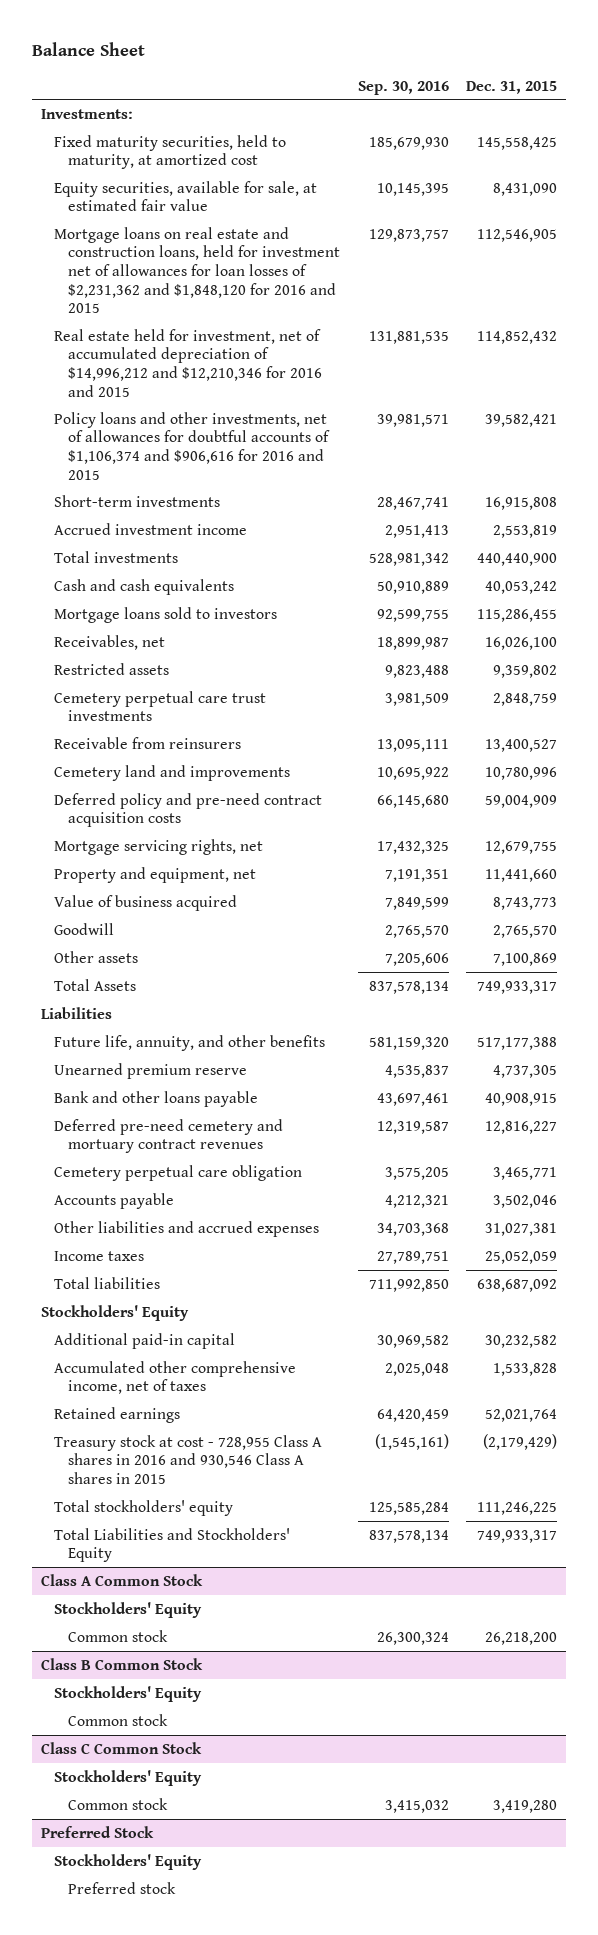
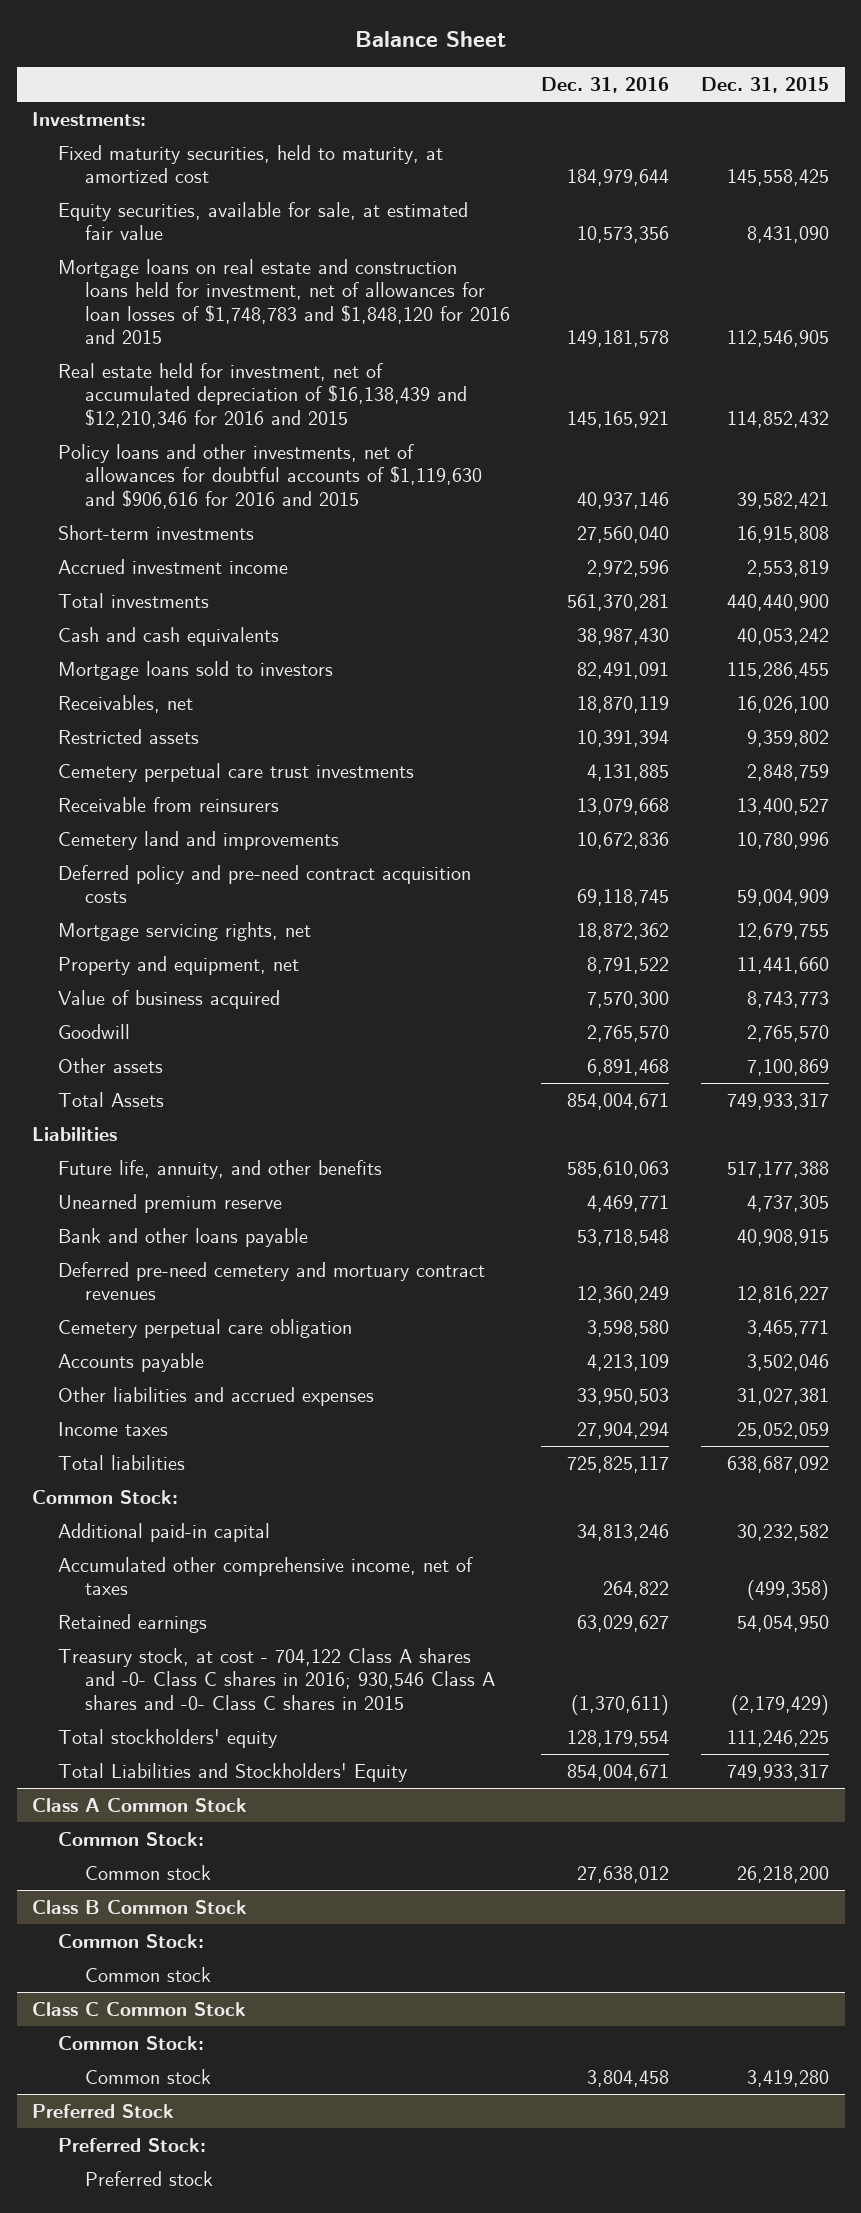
[357,80,449,95] Sep. 30, 2016 -> none
none -> [541,77,670,94] Dec. 31, 2016
[54,226,340,314] Mortgage loans on real estate and construction loans, held for investment net of allowances for loan losses of $2,231,362 and $1,848,120 for 2016 and 2015 -> [58,259,510,345] Mortgage loans on real estate and construction loans held for investment, net of allowances for loan losses of $1,748,783 and $1,848,120 for 2016 and 2015
[54,328,322,397] Real estate held for investment, net of accumulated depreciation of $14,996,212 and $12,210,346 for 2016 and 2015 -> [58,363,467,428] Real estate held for investment, net of accumulated depreciation of $16,138,439 and $12,210,346 for 2016 and 2015
[54,411,330,480] Policy loans and other investments, net of allowances for doubtful accounts of $1,106,374 and $906,616 for 2016 and 2015 -> [58,444,482,509] Policy loans and other investments, net of allowances for doubtful accounts of $1,119,630 and $906,616 for 2016 and 2015
[40,1304,189,1321] Stockholders' Equity -> none
none -> [32,1490,179,1505] Common Stock:
[493,1362,558,1376] 1,533,828 -> [746,1580,829,1601] (499,358)
[485,1408,558,1422] 52,021,764 -> [736,1615,829,1633] 54,054,950
[54,1434,323,1484] Treasury stock at cost - 728,955 Class A shares in 2016 and 930,546 Class A shares in 2015 -> [58,1648,495,1710] Treasury stock, at cost - 704,122 Class A shares and -0- Class C shares in 2016; 930,546 Class A shares and -0- Class C shares in 2015
[54,1601,203,1618] Stockholders' Equity -> none
none -> [58,1832,205,1847] Common Stock:
[54,1685,203,1702] Stockholders' Equity -> none
none -> [58,1934,205,1949] Common Stock:
[54,1769,203,1786] Stockholders' Equity -> none
none -> [58,2036,205,2051] Common Stock:
[54,1853,203,1870] Stockholders' Equity -> none
none -> [58,2138,207,2153] Preferred Stock:

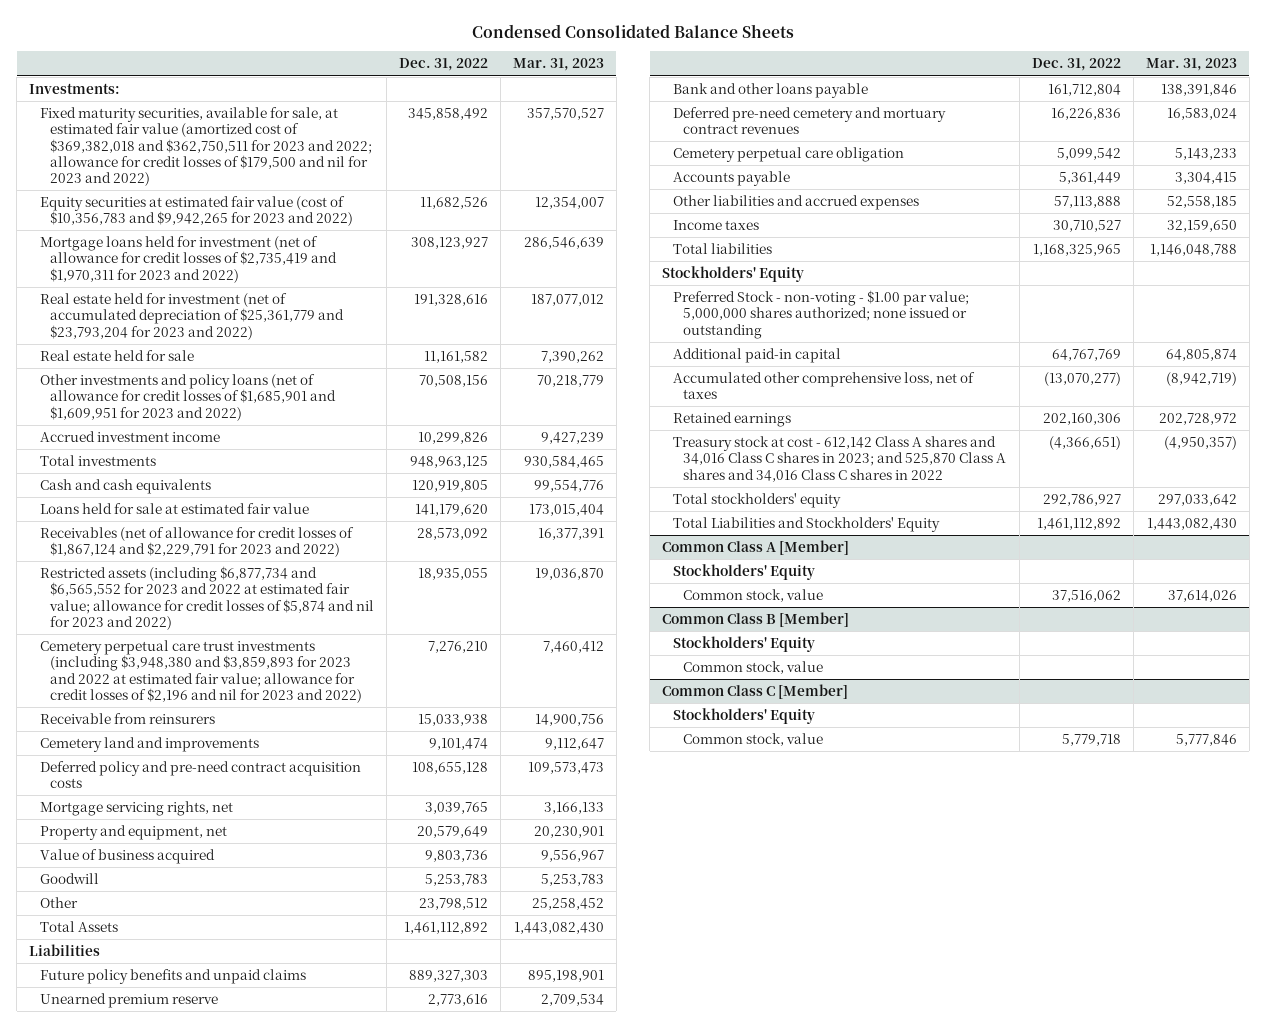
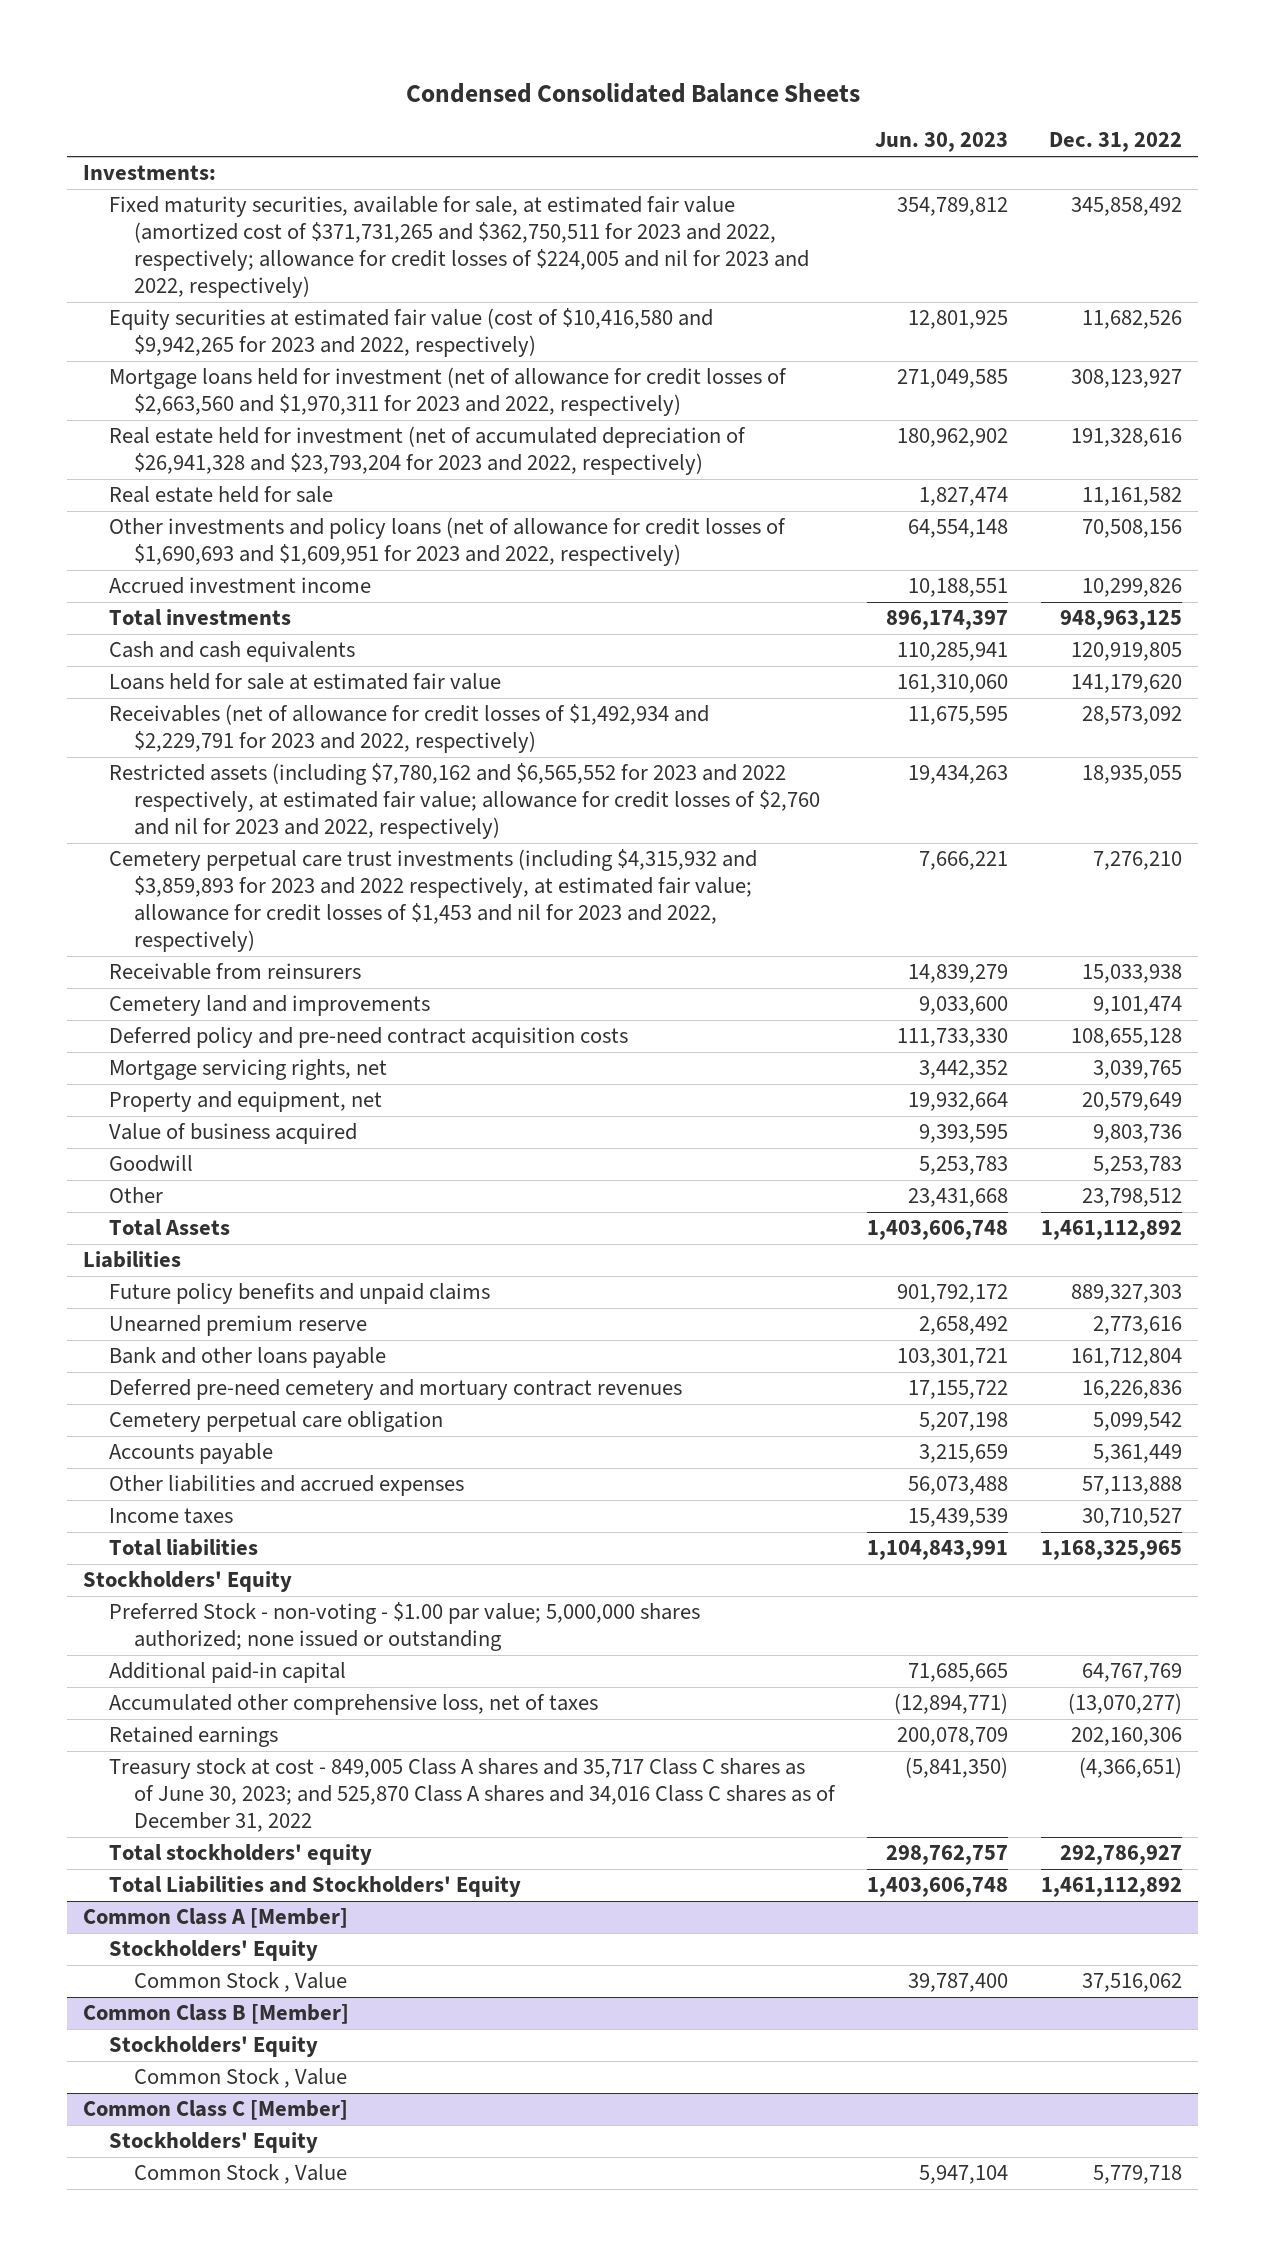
[512,58,604,72] Mar. 31, 2023 -> none
none -> [875,132,1009,153] Jun. 30, 2023
[39,107,372,186] Fixed maturity securities, available for sale, at estimated fair value (amortized cost of $369,382,018 and $362,750,511 for 2023 and 2022; allowance for credit losses of $179,500 and nil for 2023 and 2022) -> [108,196,809,299] Fixed maturity securities, available for sale, at estimated fair value (amortized cost of $371,731,265 and $362,750,511 for 2023 and 2022, respectively; allowance for credit losses of $224,005 and nil for 2023 and 2022, respectively)
[39,196,353,227] Equity securities at estimated fair value (cost of $10,356,783 and $9,942,265 for 2023 and 2022) -> [108,308,713,358] Equity securities at estimated fair value (cost of $10,416,580 and $9,942,265 for 2023 and 2022, respectively)
[39,236,337,283] Mortgage loans held for investment (net of allowance for credit losses of $2,735,419 and $1,970,311 for 2023 and 2022) -> [108,367,787,417] Mortgage loans held for investment (net of allowance for credit losses of $2,663,560 and $1,970,311 for 2023 and 2022, respectively)
[39,293,344,340] Real estate held for investment (net of accumulated depreciation of $25,361,779 and $23,793,204 for 2023 and 2022) -> [108,426,746,476] Real estate held for investment (net of accumulated depreciation of $26,941,328 and $23,793,204 for 2023 and 2022, respectively)
[39,374,336,421] Other investments and policy loans (net of allowance for credit losses of $1,685,901 and $1,609,951 for 2023 and 2022) -> [108,517,786,567] Other investments and policy loans (net of allowance for credit losses of $1,690,693 and $1,609,951 for 2023 and 2022, respectively)
[39,527,354,558] Receivables (net of allowance for credit losses of $1,867,124 and $2,229,791 for 2023 and 2022) -> [108,704,709,754] Receivables (net of allowance for credit losses of $1,492,934 and $2,229,791 for 2023 and 2022, respectively)
[39,566,374,630] Restricted assets (including $6,877,734 and $6,565,552 for 2023 and 2022 at estimated fair value; allowance for credit losses of $5,874 and nil for 2023 and 2022) -> [108,763,820,840] Restricted assets (including $7,780,162 and $6,565,552 for 2023 and 2022 respectively, at estimated fair value; allowance for credit losses of $2,760 and nil for 2023 and 2022, respectively)
[39,640,362,703] Cemetery perpetual care trust investments (including $3,948,380 and $3,859,893 for 2023 and 2022 at estimated fair value; allowance for credit losses of $2,196 and nil for 2023 and 2022) -> [108,849,757,953] Cemetery perpetual care trust investments (including $4,315,932 and $3,859,893 for 2023 and 2022 respectively, at estimated fair value; allowance for credit losses of $1,453 and nil for 2023 and 2022, respectively)
[672,436,1006,482] Treasury stock at cost - 612,142 Class A shares and 34,016 Class C shares in 2023; and 525,870 Class A shares and 34,016 Class C shares in 2022 -> [108,1758,836,1833] Treasury stock at cost - 849,005 Class A shares and 35,717 Class C shares as of June 30, 2023; and 525,870 Class A shares and 34,016 Class C shares as of December 31, 2022
[682,589,823,603] Common stock, value -> [133,1972,347,1993] Common Stock , Value
[682,661,823,675] Common stock, value -> [133,2068,347,2089] Common Stock , Value
[682,733,823,747] Common stock, value -> [133,2164,347,2185] Common Stock , Value

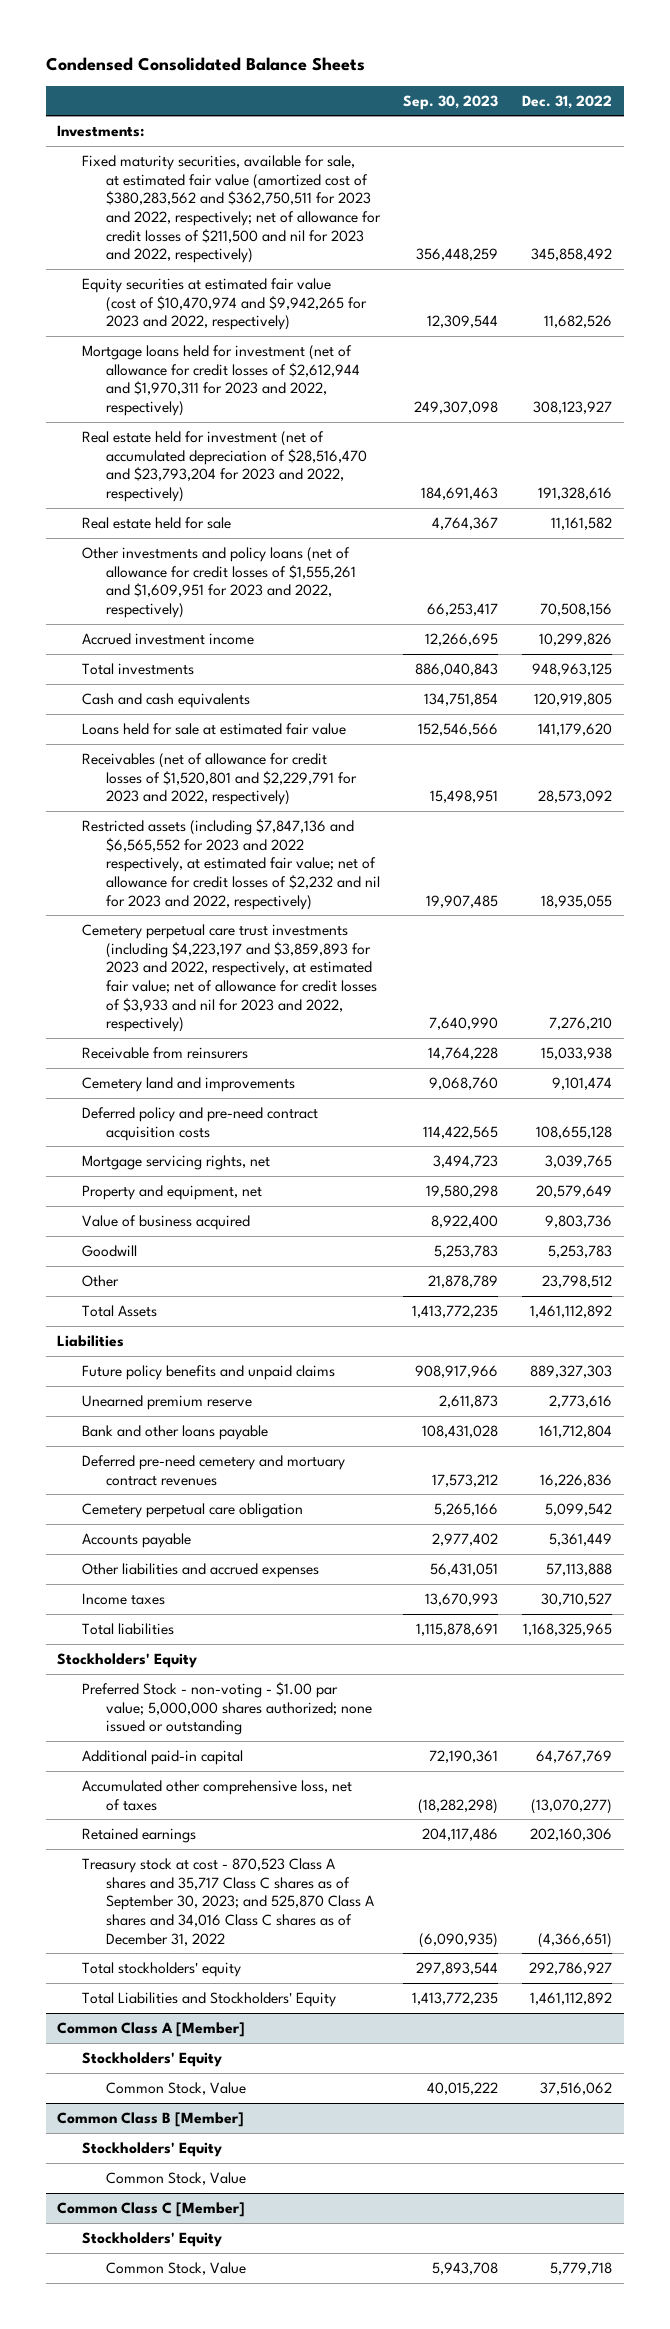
[875,132,1009,153] Jun. 30, 2023 -> none
none -> [403,94,499,110] Sep. 30, 2023
[108,196,809,299] Fixed maturity securities, available for sale, at estimated fair value (amortized cost of $371,731,265 and $362,750,511 for 2023 and 2022, respectively; allowance for credit losses of $224,005 and nil for 2023 and 2022, respectively) -> [81,154,381,264] Fixed maturity securities, available for sale, at estimated fair value (amortized cost of $380,283,562 and $362,750,511 for 2023 and 2022, respectively; net of allowance for credit losses of $211,500 and nil for 2023 and 2022, respectively)
[108,308,713,358] Equity securities at estimated fair value (cost of $10,416,580 and $9,942,265 for 2023 and 2022, respectively) -> [81,277,367,331] Equity securities at estimated fair value (cost of $10,470,974 and $9,942,265 for 2023 and 2022, respectively)
[108,367,787,417] Mortgage loans held for investment (net of allowance for credit losses of $2,663,560 and $1,970,311 for 2023 and 2022, respectively) -> [81,344,360,416] Mortgage loans held for investment (net of allowance for credit losses of $2,612,944 and $1,970,311 for 2023 and 2022, respectively)
[108,426,746,476] Real estate held for investment (net of accumulated depreciation of $26,941,328 and $23,793,204 for 2023 and 2022, respectively) -> [81,430,367,502] Real estate held for investment (net of accumulated depreciation of $28,516,470 and $23,793,204 for 2023 and 2022, respectively)
[108,517,786,567] Other investments and policy loans (net of allowance for credit losses of $1,690,693 and $1,609,951 for 2023 and 2022, respectively) -> [81,546,356,618] Other investments and policy loans (net of allowance for credit losses of $1,555,261 and $1,609,951 for 2023 and 2022, respectively)
[108,704,709,754] Receivables (net of allowance for credit losses of $1,492,934 and $2,229,791 for 2023 and 2022, respectively) -> [81,752,357,806] Receivables (net of allowance for credit losses of $1,520,801 and $2,229,791 for 2023 and 2022, respectively)
[108,763,820,840] Restricted assets (including $7,780,162 and $6,565,552 for 2023 and 2022 respectively, at estimated fair value; allowance for credit losses of $2,760 and nil for 2023 and 2022, respectively) -> [81,818,380,910] Restricted assets (including $7,847,136 and $6,565,552 for 2023 and 2022 respectively, at estimated fair value; net of allowance for credit losses of $2,232 and nil for 2023 and 2022, respectively)
[108,849,757,953] Cemetery perpetual care trust investments (including $4,315,932 and $3,859,893 for 2023 and 2022 respectively, at estimated fair value; allowance for credit losses of $1,453 and nil for 2023 and 2022, respectively) -> [81,923,377,1033] Cemetery perpetual care trust investments (including $4,223,197 and $3,859,893 for 2023 and 2022, respectively, at estimated fair value; net of allowance for credit losses of $3,933 and nil for 2023 and 2022, respectively)
[108,1758,836,1833] Treasury stock at cost - 849,005 Class A shares and 35,717 Class C shares as of June 30, 2023; and 525,870 Class A shares and 34,016 Class C shares as of December 31, 2022 -> [81,1857,374,1946] Treasury stock at cost - 870,523 Class A shares and 35,717 Class C shares as of September 30, 2023; and 525,870 Class A shares and 34,016 Class C shares as of December 31, 2022
[133,1972,347,1993] Common Stock , Value -> [105,2081,246,2095] Common Stock, Value
[133,2068,347,2089] Common Stock , Value -> [105,2171,246,2185] Common Stock, Value
[133,2164,347,2185] Common Stock , Value -> [105,2261,246,2275] Common Stock, Value

